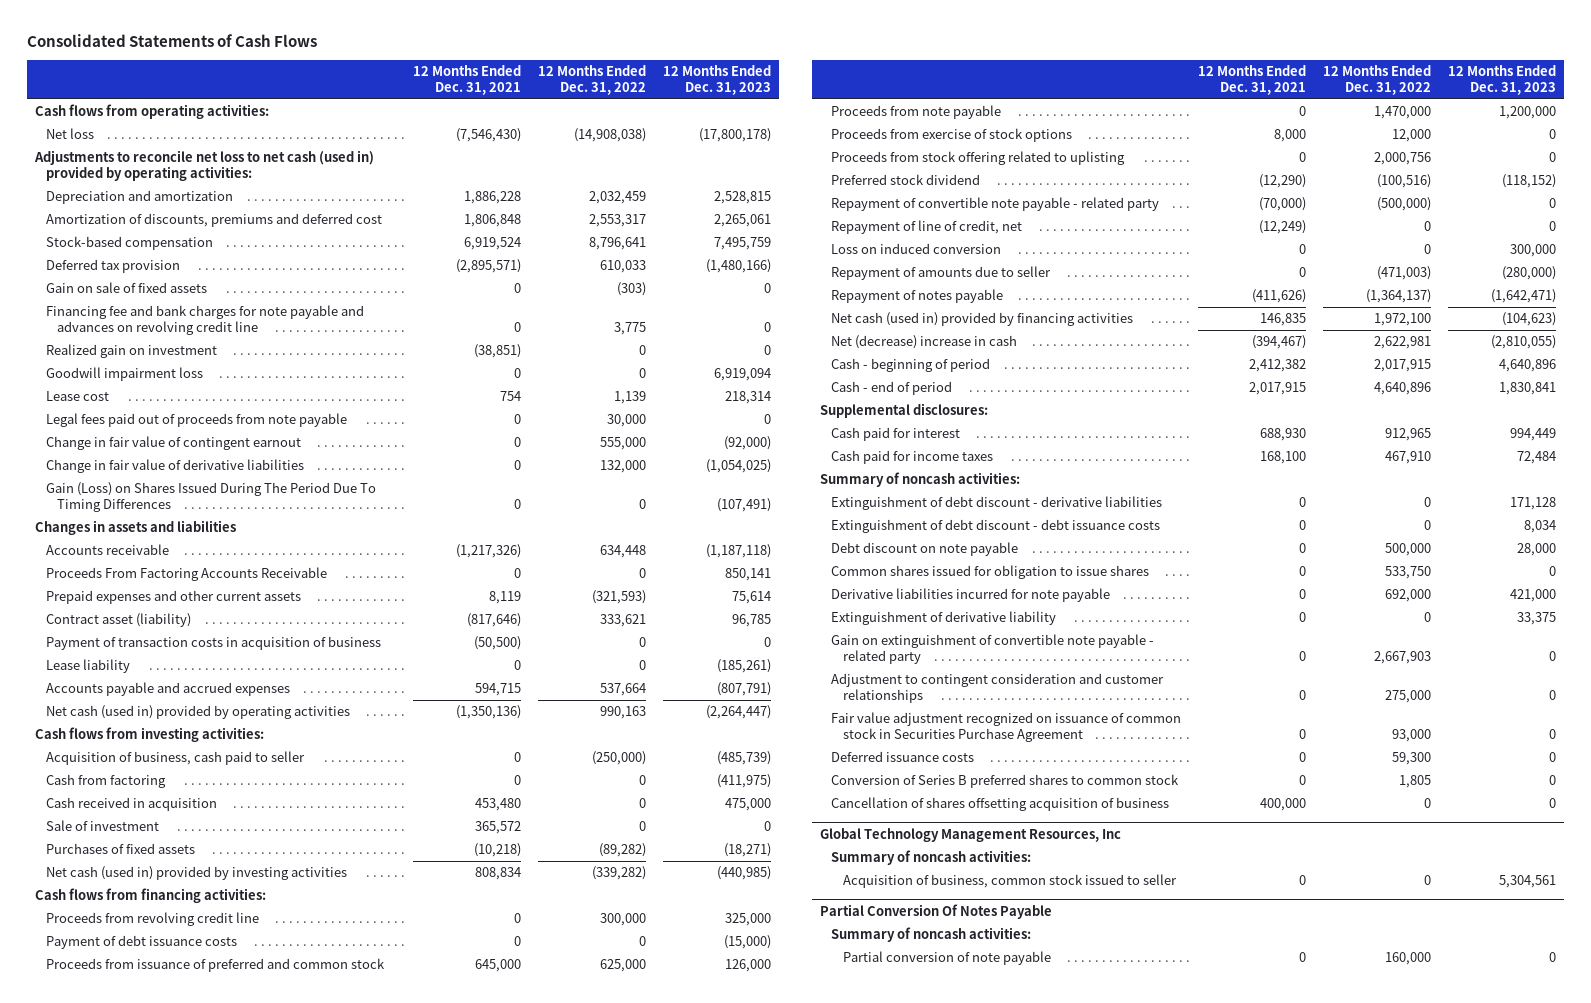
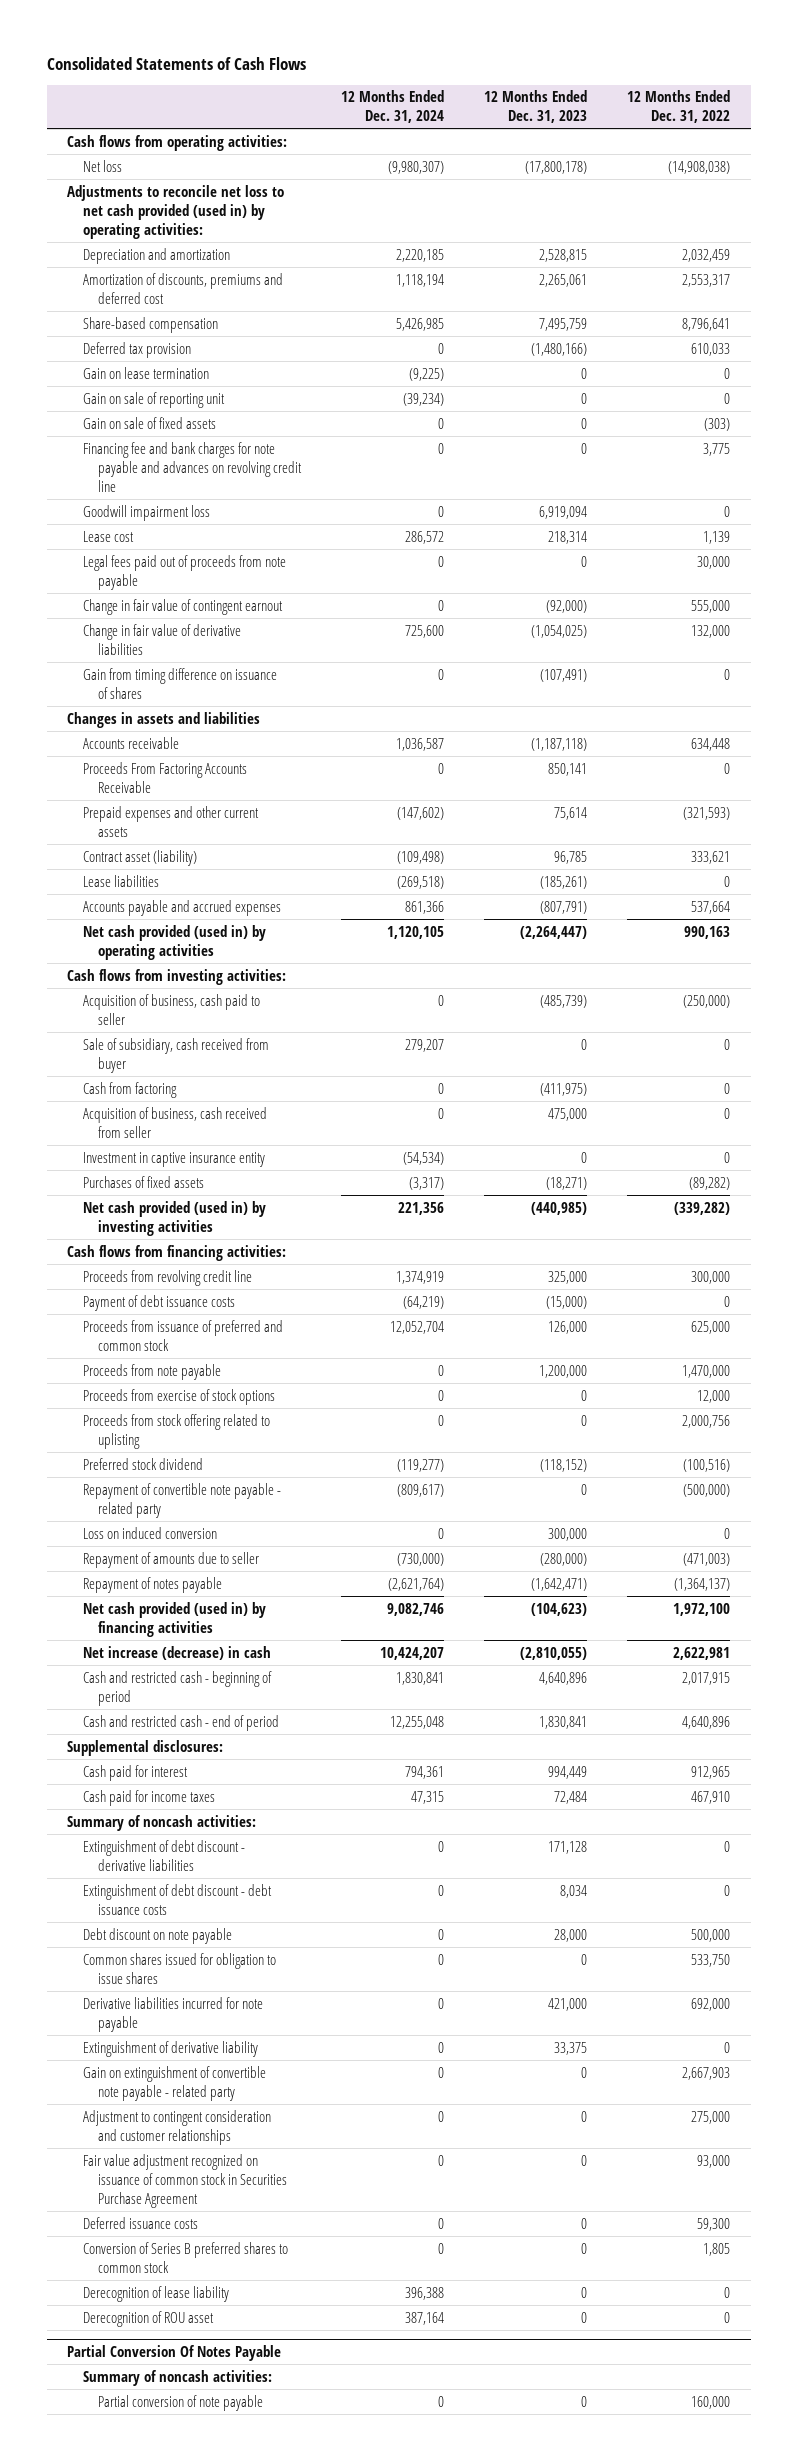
[413,64,522,95] 12 Months Ended Dec. 31, 2021 -> none
none -> [341,90,445,124] 12 Months Ended Dec. 31, 2024
[33,150,374,182] Adjustments to reconcile net loss to net cash (used in) provided by operating activities: -> [67,184,285,239] Adjustments to reconcile net loss to net cash provided (used in) by operating activities:
[46,236,214,251] Stock-based compensation -> [82,316,218,333] Share-based compensation
none -> [82,366,209,379] Gain on lease termination
none -> [82,391,225,408] Gain on sale of reporting unit
[46,344,218,359] Realized gain on investment -> none
[46,482,377,513] Gain (Loss) on Shares Issued During The Period Due To Timing Differences -> [82,667,277,699] Gain from timing difference on issuance of shares
[46,636,382,651] Payment of transaction costs in acquisition of business -> none
[46,659,131,674] Lease liability -> [82,874,159,887] Lease liabilities
[46,705,351,720] Net cash (used in) provided by operating activities -> [82,924,266,960] Net cash provided (used in) by operating activities
none -> [82,1037,269,1073] Sale of subsidiary, cash received from buyer
[46,820,160,832] Sale of investment -> none
[46,797,218,812] Cash received in acquisition -> [82,1106,267,1138] Acquisition of business, cash received from seller
none -> [82,1151,265,1167] Investment in captive insurance entity
[46,866,348,881] Net cash (used in) provided by investing activities -> [82,1200,266,1236] Net cash provided (used in) by investing activities
[831,220,1023,235] Repayment of line of credit, net -> none
[831,312,1134,327] Net cash (used in) provided by financing activities -> [82,1601,266,1637] Net cash provided (used in) by financing activities
[831,335,1018,350] Net (decrease) increase in cash -> [82,1645,271,1660] Net increase (decrease) in cash
[831,358,991,373] Cash - beginning of period -> [82,1670,272,1706] Cash and restricted cash - beginning of period
[831,381,953,396] Cash - end of period -> [82,1714,279,1731] Cash and restricted cash - end of period
[831,797,1170,812] Cancellation of shares offsetting acquisition of business -> none
[820,828,1122,843] Global Technology Management Resources, Inc -> none
[831,850,1032,866] Summary of noncash activities: -> none
[842,874,1177,889] Acquisition of business, common stock issued to seller -> none
none -> [82,2285,229,2302] Derecognition of lease liability
none -> [82,2310,214,2327] Derecognition of ROU asset

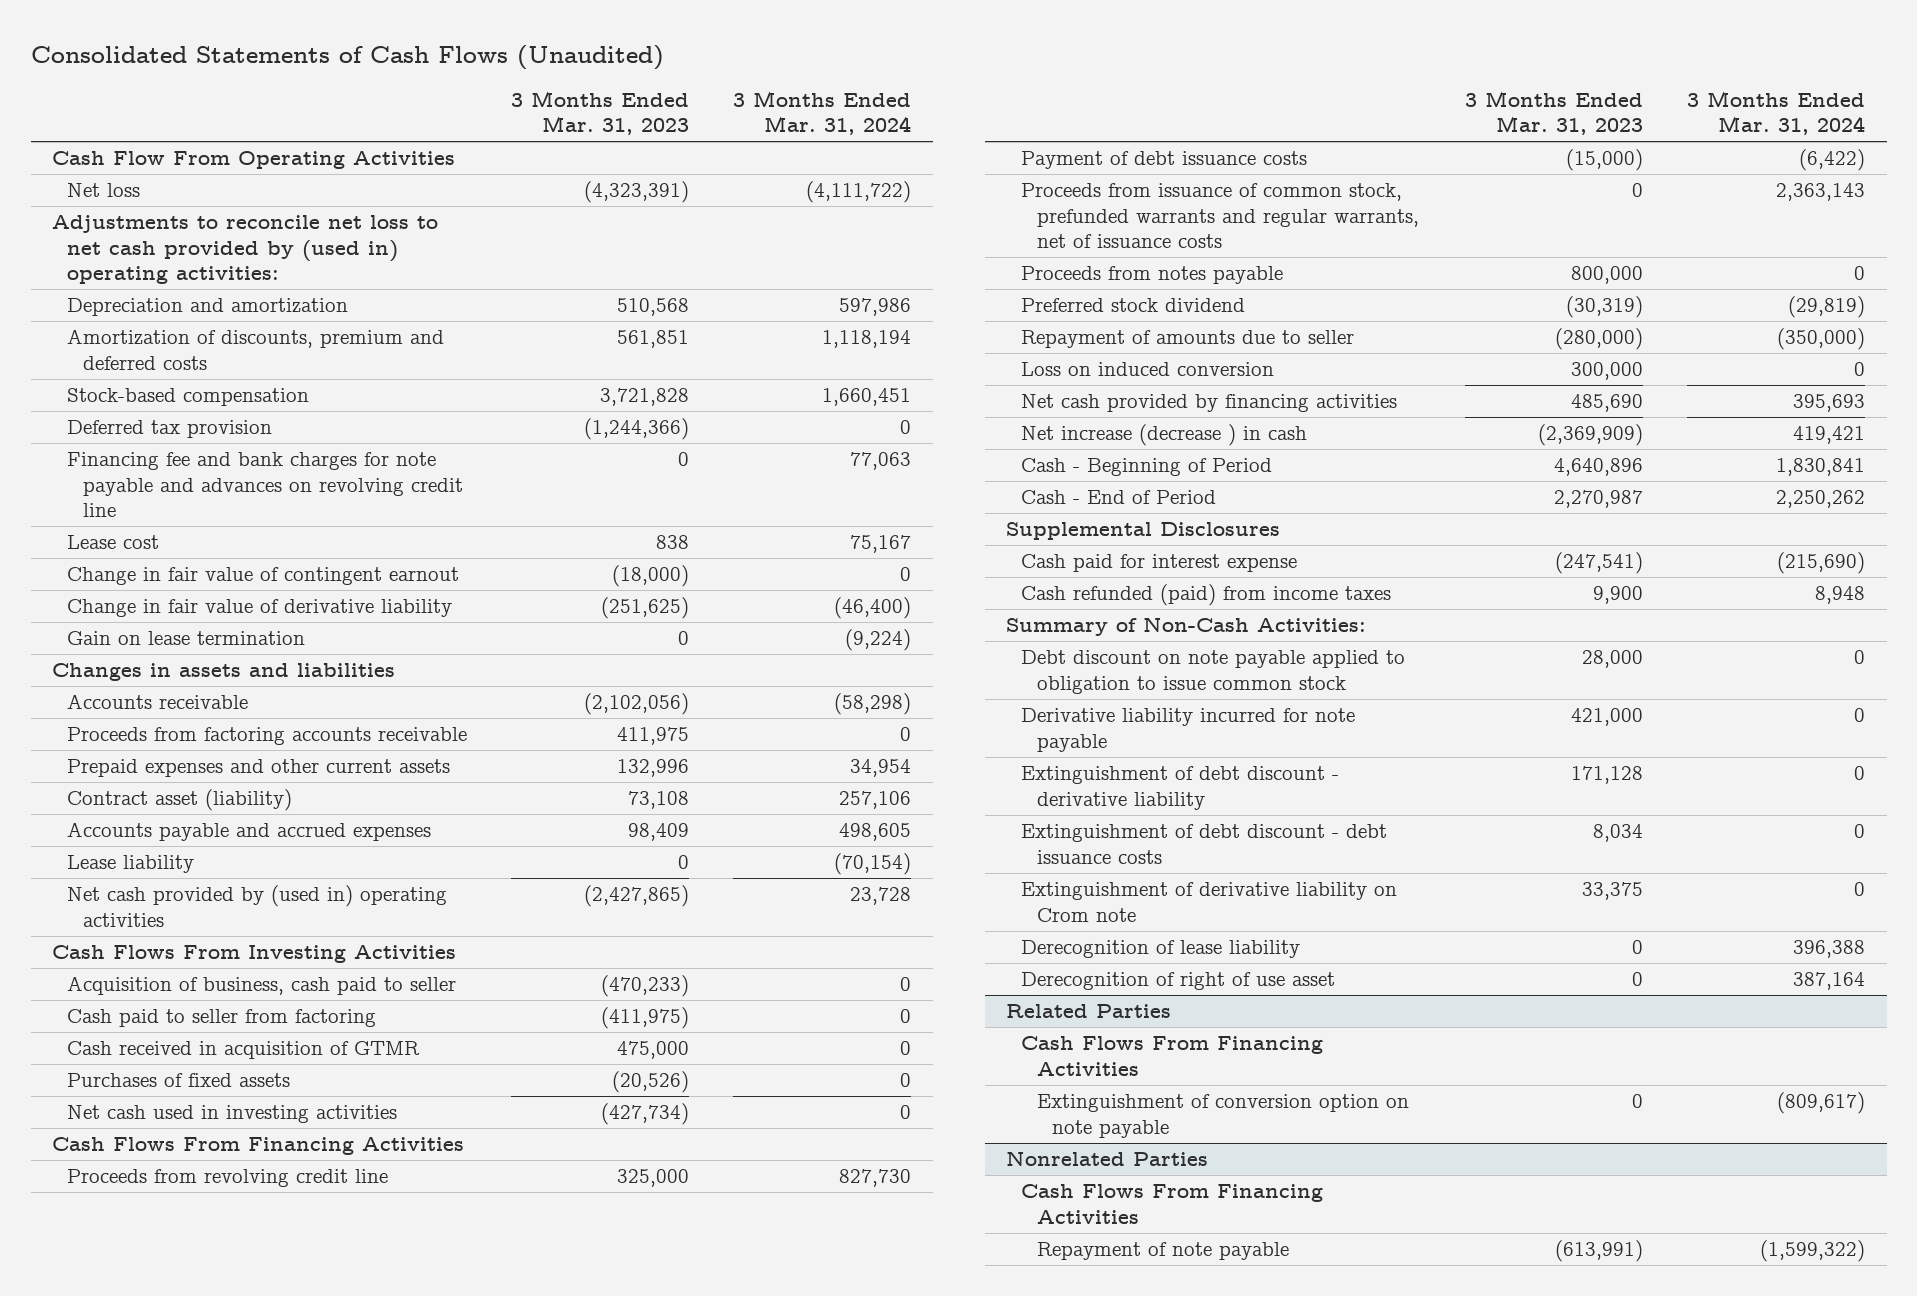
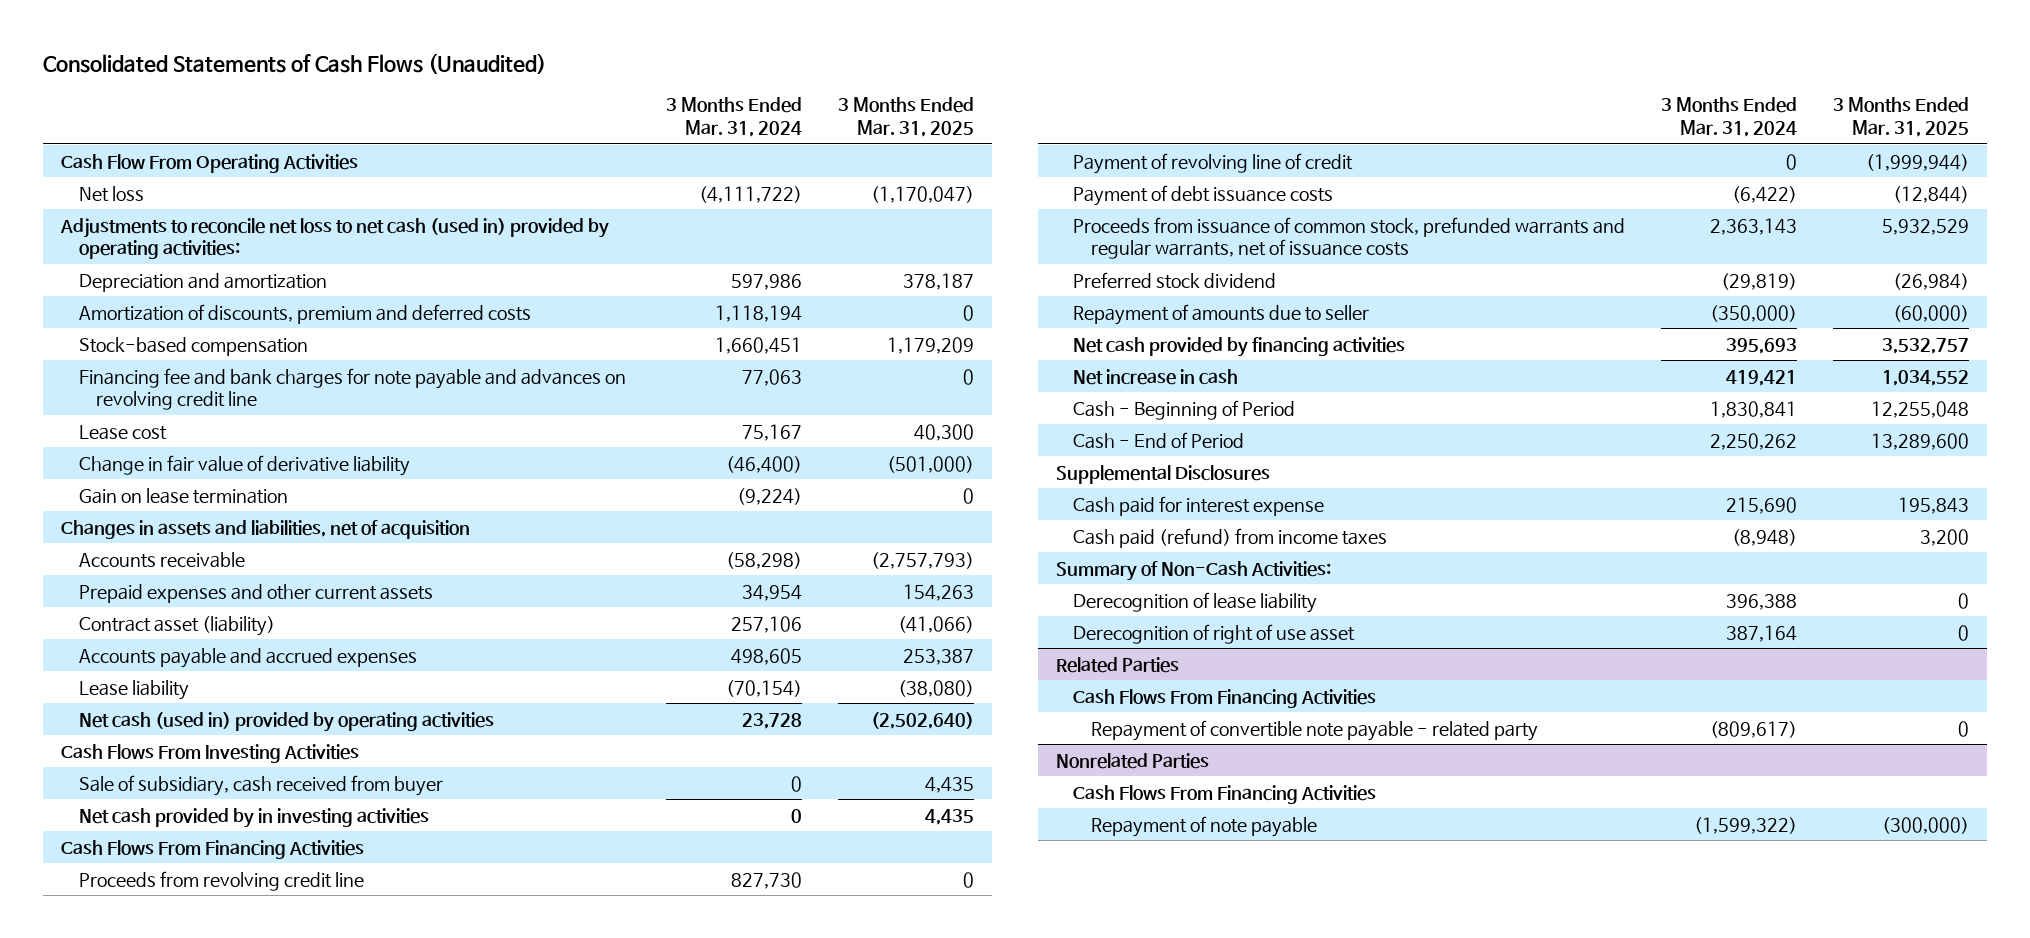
[511,90,690,136] 3 Months Ended Mar. 31, 2023 -> none
none -> [838,97,975,138] 3 Months Ended Mar. 31, 2025
[52,215,439,285] Adjustments to reconcile net loss to net cash provided by (used in) operating activities: -> [59,217,609,260] Adjustments to reconcile net loss to net cash (used in) provided by operating activities:
[67,420,273,439] Deferred tax provision -> none
[67,567,460,586] Change in fair value of contingent earnout -> none
[52,663,396,682] Changes in assets and liabilities -> [60,519,470,539] Changes in assets and liabilities, net of acquisition
[67,727,468,746] Proceeds from factoring accounts receivable -> none
[67,885,448,927] Net cash provided by (used in) operating activities -> [78,711,494,732] Net cash (used in) provided by operating activities
[67,976,457,996] Acquisition of business, cash paid to seller -> none
[67,1009,377,1028] Cash paid to seller from factoring -> none
[67,1041,421,1060] Cash received in acquisition of GTMR -> none
[67,1073,291,1088] Purchases of fixed assets -> none
none -> [78,774,443,796] Sale of subsidiary, cash received from buyer
[67,1105,398,1124] Net cash used in investing activities -> [78,807,429,828] Net cash provided by in investing activities
none -> [1073,152,1354,174] Payment of revolving line of credit
[1021,266,1284,285] Proceeds from notes payable -> none
[1021,362,1275,377] Loss on induced conversion -> none
[1021,424,1308,447] Net increase (decrease ) in cash -> [1073,368,1239,385] Net increase in cash
[1776,552,1865,575] (215,690) -> [1726,496,1798,514] 215,690
[1021,584,1392,607] Cash refunded (paid) from income taxes -> [1073,527,1388,548] Cash paid (refund) from income taxes
[1814,586,1865,605] 8,948 -> [1732,528,1798,546] (8,948)
[1021,650,1406,694] Debt discount on note payable applied to obligation to issue common stock -> none
[1021,708,1356,752] Derivative liability incurred for note payable -> none
[1021,766,1340,810] Extinguishment of debt discount - derivative liability -> none
[1021,824,1388,864] Extinguishment of debt discount - debt issuance costs -> none
[1021,882,1398,922] Extinguishment of derivative liability on Crom note -> none
[1036,1094,1409,1138] Extinguishment of conversion option on note payable -> [1091,719,1539,741] Repayment of convertible note payable - related party

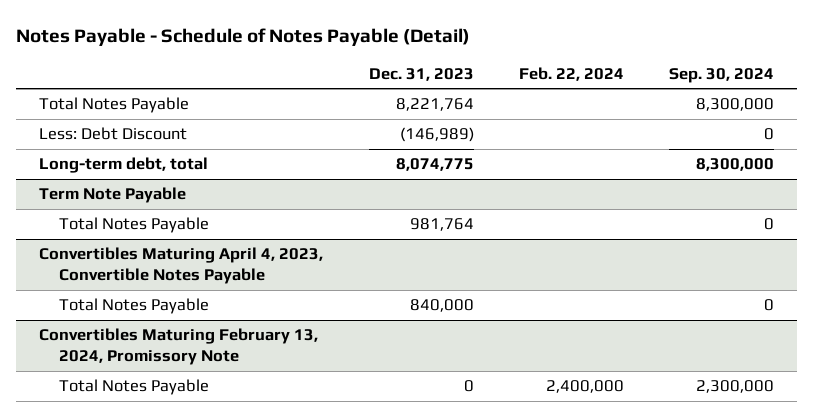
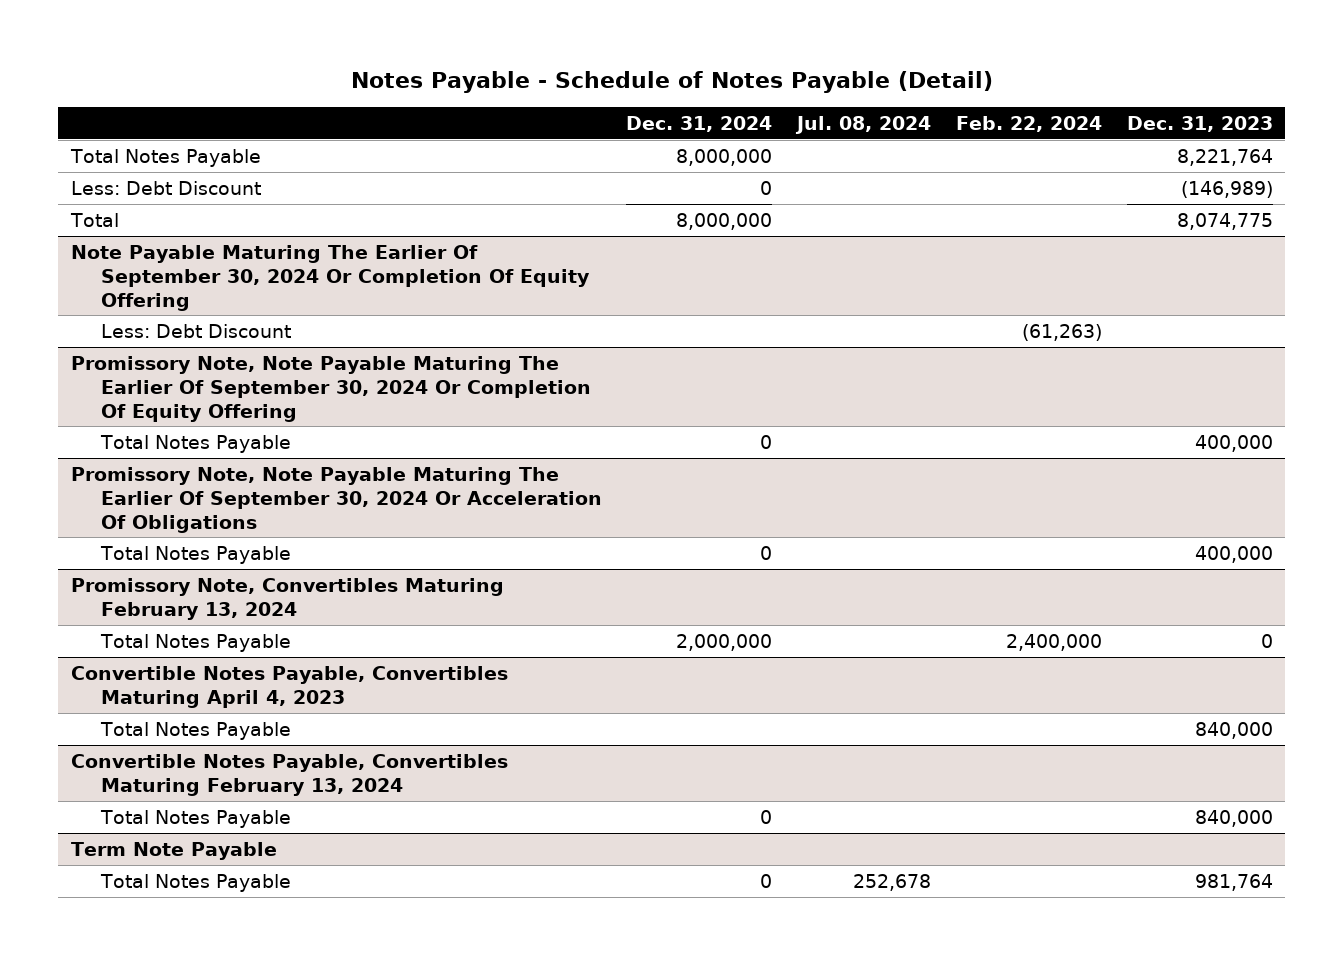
[669,67,775,83] Sep. 30, 2024 -> none
none -> [626,115,773,132] Dec. 31, 2024
none -> [795,115,932,134] Jul. 08, 2024
[39,157,209,174] Long-term debt, total -> [69,212,119,227] Total
none -> [70,244,590,311] Note Payable Maturing The Earlier Of September 30, 2024 Or Completion Of Equity Offering
none -> [100,323,291,338] Less: Debt Discount
none -> [70,355,591,422] Promissory Note, Note Payable Maturing The Earlier Of September 30, 2024 Or Completion Of Equity Offering
none -> [99,434,291,453] Total Notes Payable
none -> [70,466,602,533] Promissory Note, Note Payable Maturing The Earlier Of September 30, 2024 Or Acceleration Of Obligations
none -> [99,545,291,564] Total Notes Payable
none -> [70,577,504,620] Promissory Note, Convertibles Maturing February 13, 2024
none -> [99,633,291,652] Total Notes Payable
none -> [70,665,508,708] Convertible Notes Payable, Convertibles Maturing April 4, 2023
none -> [99,721,291,740] Total Notes Payable
none -> [70,753,508,796] Convertible Notes Payable, Convertibles Maturing February 13, 2024
none -> [99,809,291,828] Total Notes Payable
[39,247,324,285] Convertibles Maturing April 4, 2023, Convertible Notes Payable -> none
[59,298,210,315] Total Notes Payable -> none
[39,328,319,366] Convertibles Maturing February 13, 2024, Promissory Note -> none
[59,379,210,396] Total Notes Payable -> none

